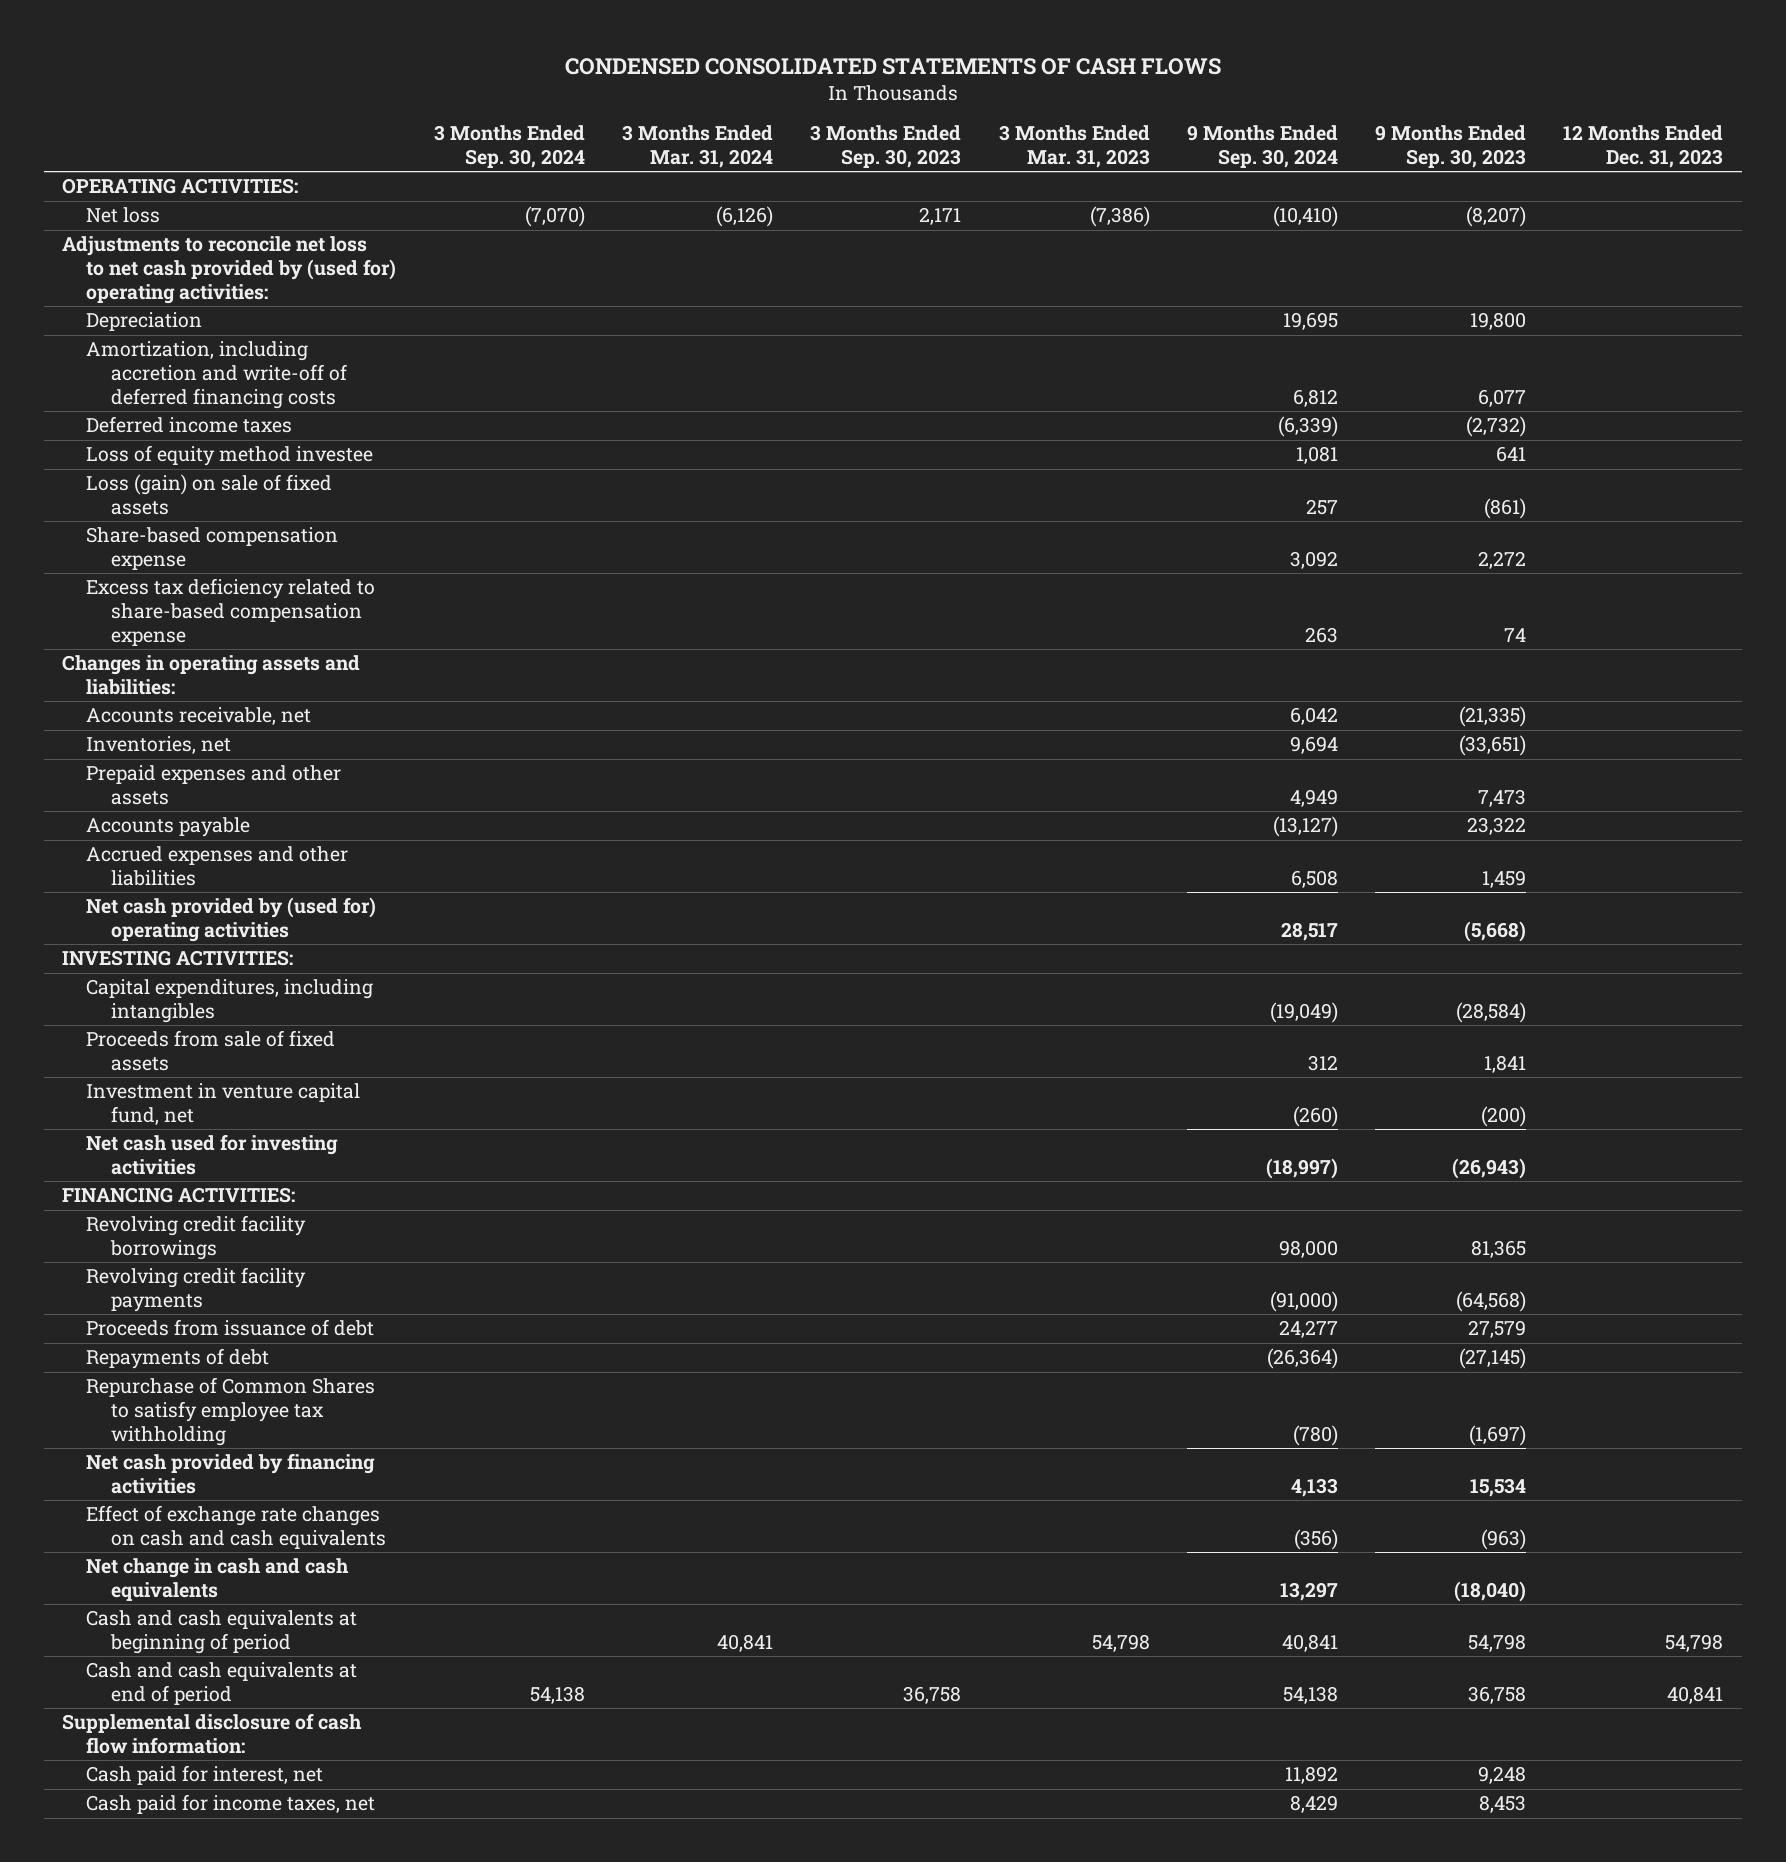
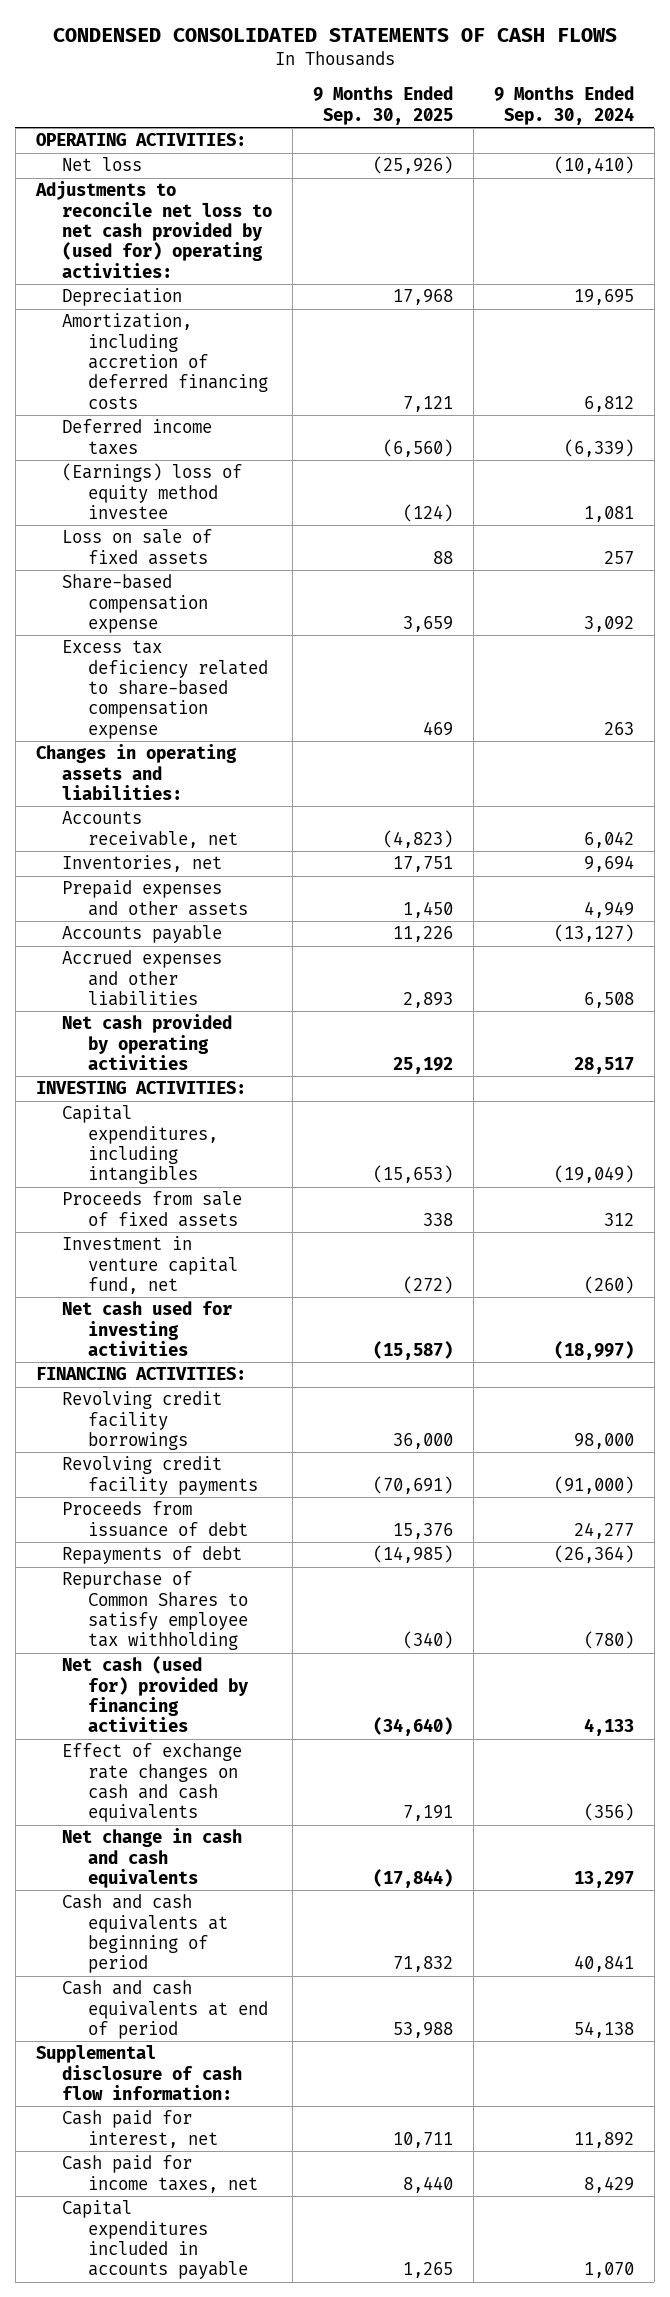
[433,124,585,168] 3 Months Ended Sep. 30, 2024 -> none
[622,124,774,168] 3 Months Ended Mar. 31, 2024 -> none
[810,124,962,168] 3 Months Ended Sep. 30, 2023 -> none
[998,124,1150,168] 3 Months Ended Mar. 31, 2023 -> none
[1375,124,1527,168] 9 Months Ended Sep. 30, 2023 -> none
[1563,124,1724,168] 12 Months Ended Dec. 31, 2023 -> none
none -> [312,86,453,125] 9 Months Ended Sep. 30, 2025
[86,341,347,409] Amortization, including accretion and write-off of deferred financing costs -> [62,313,269,409] Amortization, including accretion of deferred financing costs
[86,445,374,467] Loss of equity method investee -> [62,463,243,520] (Earnings) loss of equity method investee
[86,474,333,515] Loss (gain) on sale of fixed assets -> [62,529,213,565] Loss on sale of fixed assets
[86,897,377,942] Net cash provided by (used for) operating activities -> [62,1014,233,1071] Net cash provided by operating activities
[86,1453,376,1494] Net cash provided by financing activities -> [62,1656,249,1733] Net cash (used for) provided by financing activities
none -> [62,2200,249,2280] Capital expenditures included in accounts payable

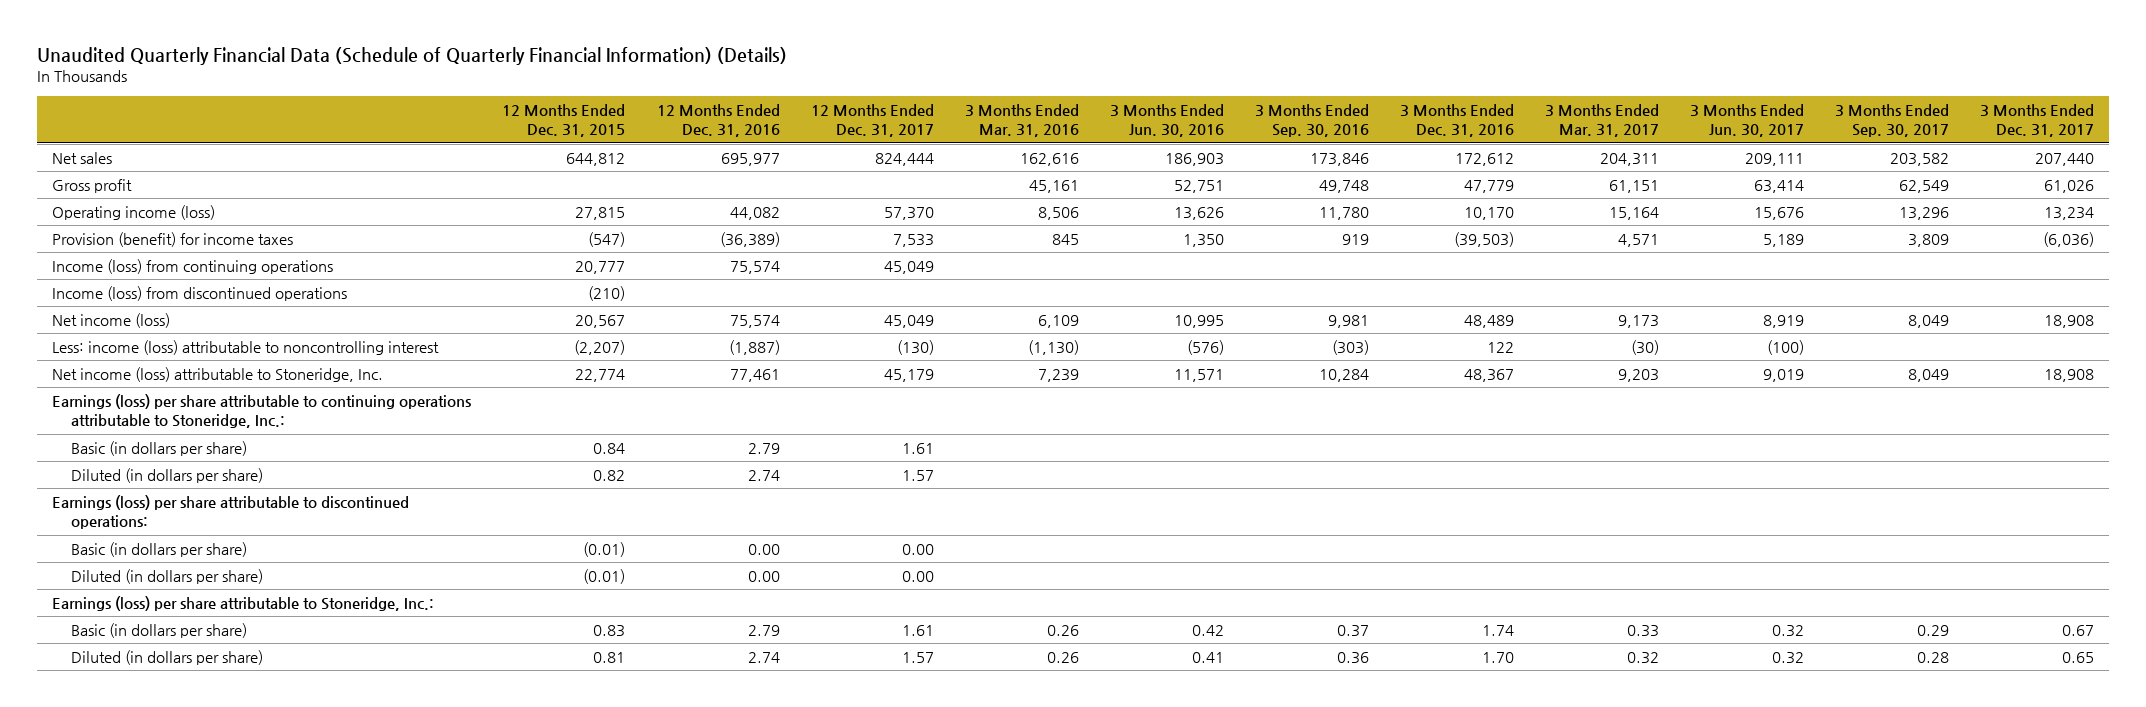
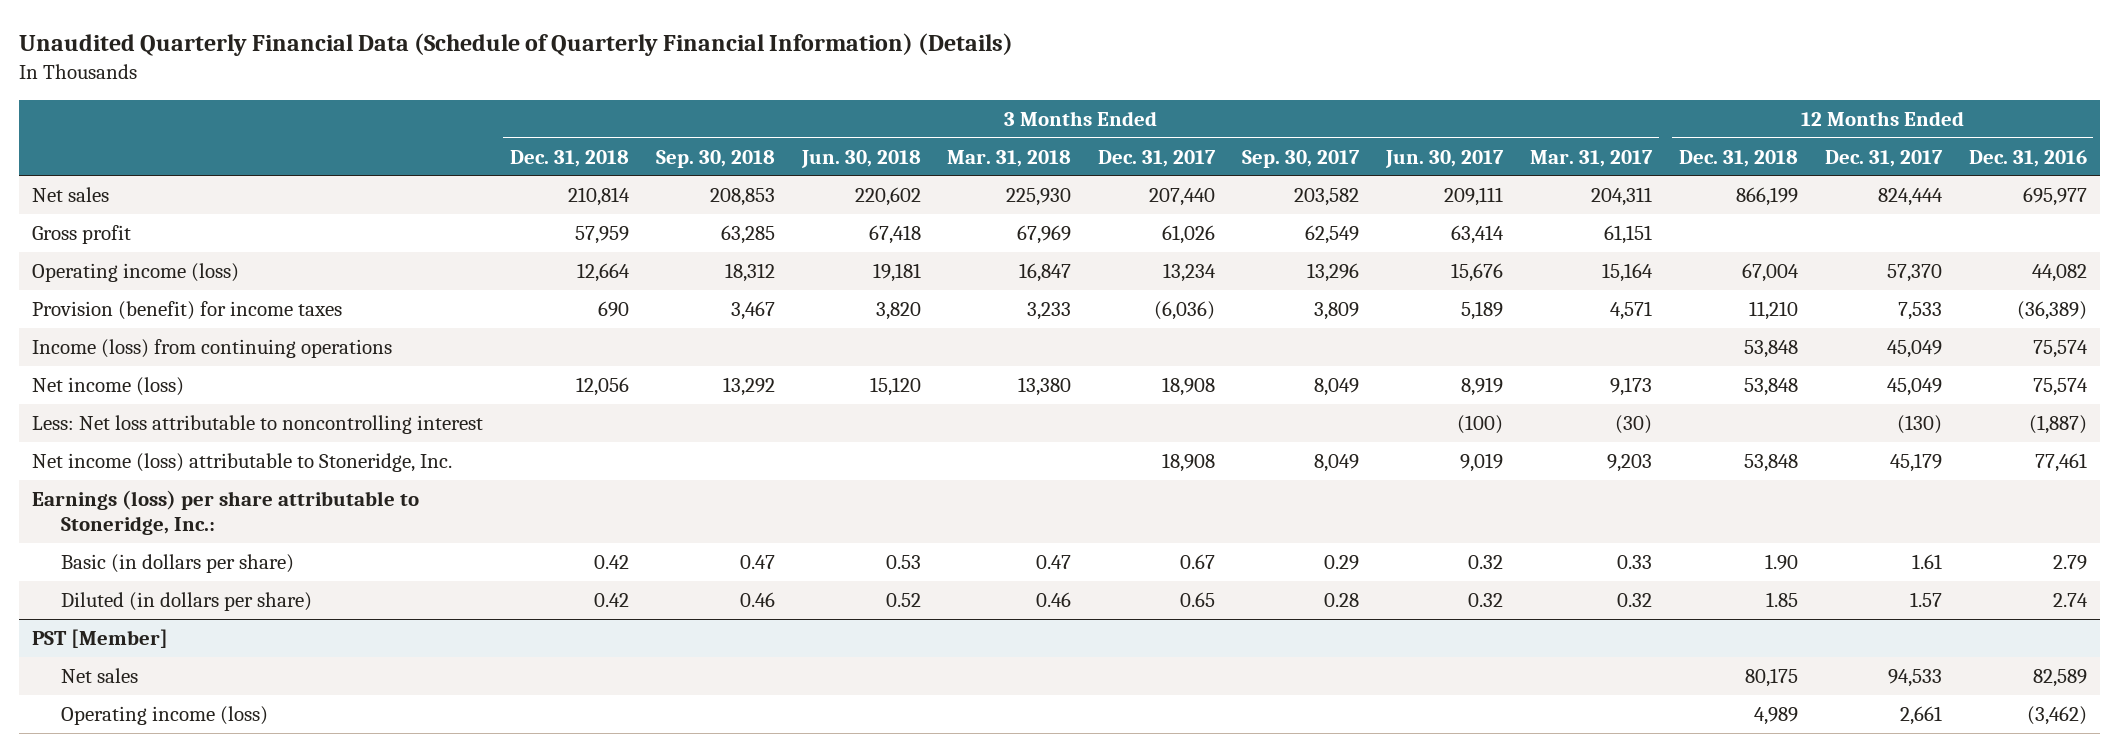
[502,104,626,138] 12 Months Ended Dec. 31, 2015 -> none
[964,104,1079,138] 3 Months Ended Mar. 31, 2016 -> none
[1109,104,1224,138] 3 Months Ended Jun. 30, 2016 -> none
[1254,104,1369,138] 3 Months Ended Sep. 30, 2016 -> none
[1399,104,1514,138] 3 Months Ended Dec. 31, 2016 -> none
none -> [509,149,629,167] Dec. 31, 2018
none -> [655,149,775,168] Sep. 30, 2018
none -> [800,149,921,168] Jun. 30, 2018
none -> [947,149,1072,167] Mar. 31, 2018
none -> [1678,149,1798,167] Dec. 31, 2018
[52,285,348,301] Income (loss) from discontinued operations -> none
[52,339,440,355] Less: income (loss) attributable to noncontrolling interest -> [31,414,483,434] Less: Net loss attributable to noncontrolling interest
[52,393,472,429] Earnings (loss) per share attributable to continuing operations attributable to Stoneridge, Inc.: -> none
[71,440,248,456] Basic (in dollars per share) -> none
[71,467,264,483] Diluted (in dollars per share) -> none
[52,494,410,530] Earnings (loss) per share attributable to discontinued operations: -> none
[71,541,248,557] Basic (in dollars per share) -> none
[71,568,264,584] Diluted (in dollars per share) -> none
none -> [31,628,168,648] PST [Member]
none -> [60,667,138,683] Net sales
none -> [60,705,268,725] Operating income (loss)

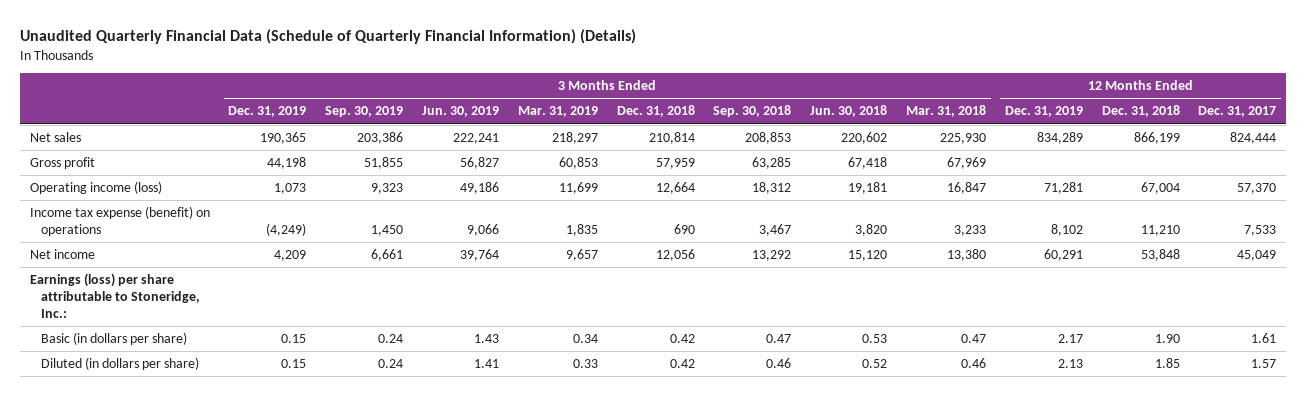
[1098,149,1217,167] Dec. 31, 2017 -> none
[1242,149,1361,168] Sep. 30, 2017 -> none
[1385,149,1505,168] Jun. 30, 2017 -> none
[1529,149,1653,167] Mar. 31, 2017 -> none
[1968,149,2087,167] Dec. 31, 2016 -> none
none -> [228,106,307,118] Dec. 31, 2019
none -> [325,106,404,118] Sep. 30, 2019
none -> [422,106,500,118] Jun. 30, 2019
none -> [517,106,598,118] Mar. 31, 2019
none -> [1004,106,1083,118] Dec. 31, 2019
[31,338,392,358] Income (loss) from continuing operations -> none
[31,414,483,434] Less: Net loss attributable to noncontrolling interest -> none
[31,452,452,472] Net income (loss) attributable to Stoneridge, Inc. -> none
[31,300,342,320] Provision (benefit) for income taxes -> [29,205,210,236] Income tax expense (benefit) on operations
[31,376,184,396] Net income (loss) -> [29,248,95,259] Net income
[31,628,168,648] PST [Member] -> none
[60,667,138,683] Net sales -> none
[60,705,268,725] Operating income (loss) -> none

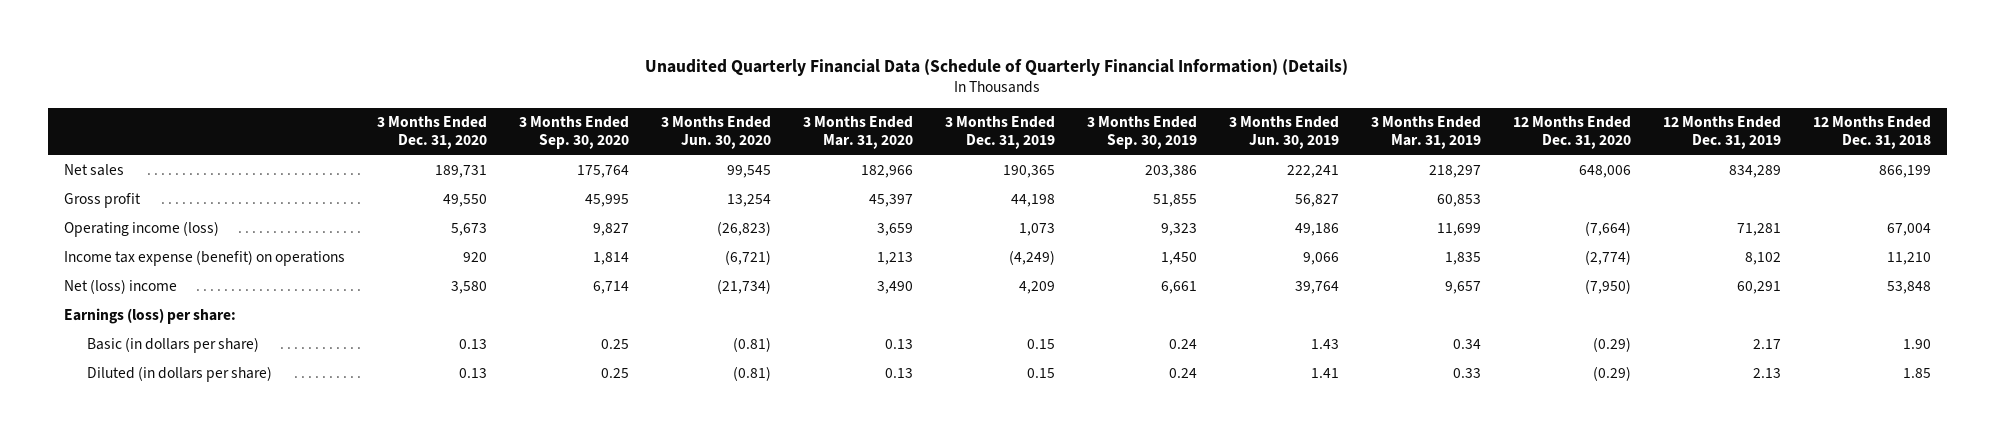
[616,105,695,118] Dec. 31, 2018 -> none
[713,105,792,118] Sep. 30, 2018 -> none
[810,105,888,118] Jun. 30, 2018 -> none
[905,105,986,118] Mar. 31, 2018 -> none
[1198,106,1277,118] Dec. 31, 2017 -> none
none -> [377,116,488,150] 3 Months Ended Dec. 31, 2020
none -> [519,116,630,150] 3 Months Ended Sep. 30, 2020
none -> [661,116,772,150] 3 Months Ended Jun. 30, 2020
none -> [803,116,914,150] 3 Months Ended Mar. 31, 2020
none -> [1512,116,1631,150] 12 Months Ended Dec. 31, 2020
[29,248,95,259] Net income -> [64,279,178,295] Net (loss) income
[29,272,200,318] Earnings (loss) per share attributable to Stoneridge, Inc.: -> [64,308,237,325] Earnings (loss) per share:

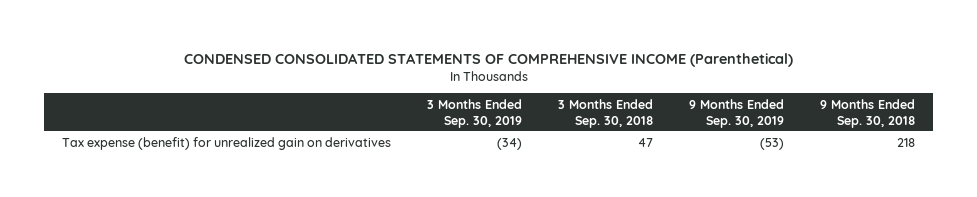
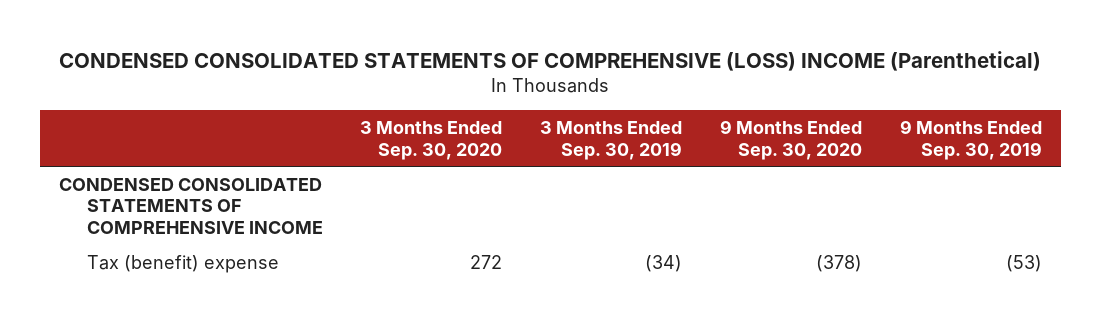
[183,52,793,67] CONDENSED CONSOLIDATED STATEMENTS OF COMPREHENSIVE INCOME (Parenthetical) -> [59,51,1042,72] CONDENSED CONSOLIDATED STATEMENTS OF COMPREHENSIVE (LOSS) INCOME (Parenthetical)
[558,98,654,128] 3 Months Ended Sep. 30, 2018 -> none
[820,98,916,128] 9 Months Ended Sep. 30, 2018 -> none
none -> [360,121,503,160] 3 Months Ended Sep. 30, 2020
none -> [719,120,862,160] 9 Months Ended Sep. 30, 2020
none -> [59,177,323,234] CONDENSED CONSOLIDATED STATEMENTS OF COMPREHENSIVE INCOME
[62,137,392,151] Tax expense (benefit) for unrealized gain on derivatives -> [86,254,279,273] Tax (benefit) expense

